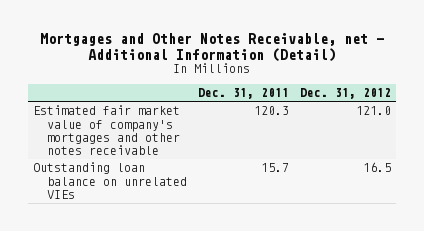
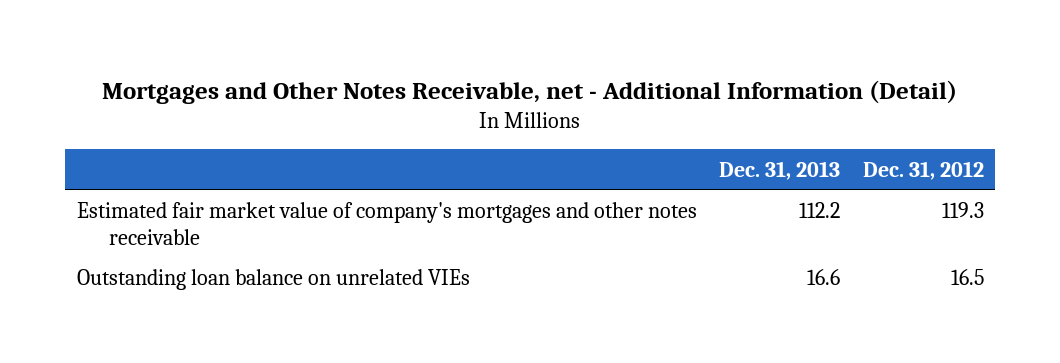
[197,88,289,100] Dec. 31, 2011 -> none
none -> [719,160,841,180] Dec. 31, 2013
[355,106,391,116] 121.0 -> [941,202,984,219] 119.3

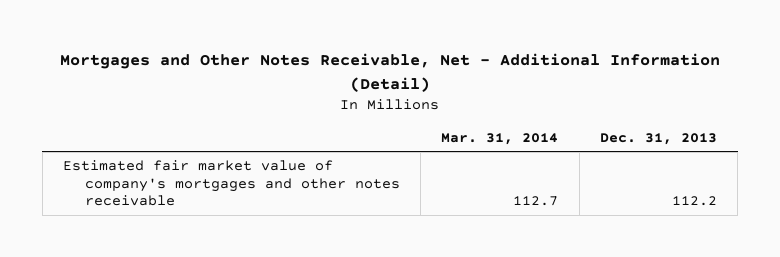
[102,79,958,104] Mortgages and Other Notes Receivable, net - Additional Information (Detail) -> [59,53,720,92] Mortgages and Other Notes Receivable, Net - Additional Information (Detail)
[862,160,984,180] Dec. 31, 2012 -> none
none -> [441,132,559,145] Mar. 31, 2014
[76,269,470,291] Outstanding loan balance on unrelated VIEs -> none

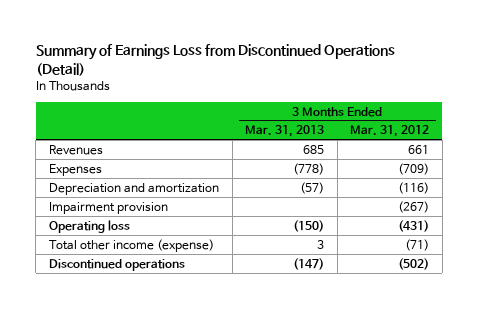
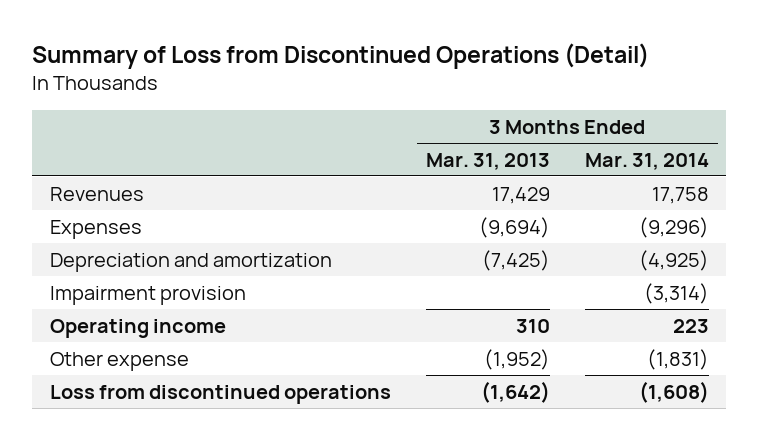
[35,43,395,76] Summary of Earnings Loss from Discontinued Operations (Detail) -> [32,43,650,70] Summary of Loss from Discontinued Operations (Detail)
[350,125,430,138] Mar. 31, 2012 -> none
none -> [584,152,709,170] Mar. 31, 2014
[303,144,325,154] 685 -> [491,186,550,204] 17,429
[293,162,325,175] (778) -> [478,216,550,238] (9,694)
[300,181,325,194] (57) -> [481,249,550,271] (7,425)
[48,219,130,233] Operating loss -> [49,318,226,338] Operating income
[293,219,325,232] (150) -> [515,318,550,333] 310
[48,238,214,252] Total other income (expense) -> [49,351,189,371] Other expense
[317,239,325,249] 3 -> [483,348,550,370] (1,952)
[48,258,185,271] Discontinued operations -> [49,384,391,404] Loss from discontinued operations
[293,257,325,270] (147) -> [480,380,550,403] (1,642)

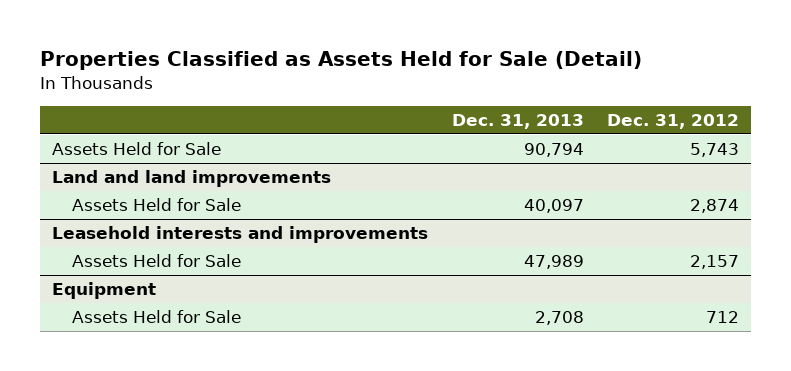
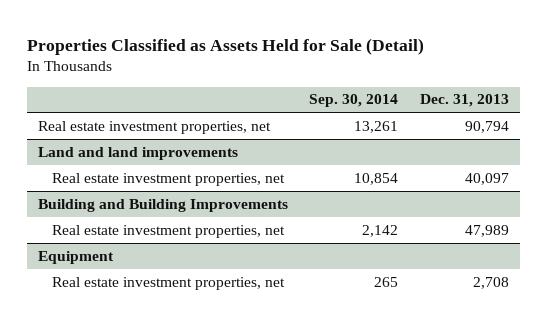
[607,113,740,129] Dec. 31, 2012 -> none
none -> [309,94,399,108] Sep. 30, 2014
[51,142,221,156] Assets Held for Sale -> [37,120,271,134] Real estate investment properties, net
[51,226,428,244] Leasehold interests and improvements -> none
[72,198,242,212] Assets Held for Sale -> [52,172,286,186] Real estate investment properties, net
none -> [37,198,288,212] Building and Building Improvements
[72,254,242,268] Assets Held for Sale -> [52,224,286,238] Real estate investment properties, net
[72,310,242,324] Assets Held for Sale -> [52,276,286,290] Real estate investment properties, net

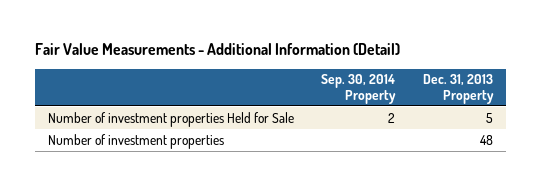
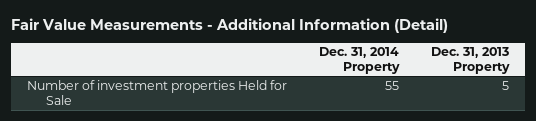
[321,74,397,105] Sep. 30, 2014 Property -> none
none -> [318,47,400,75] Dec. 31, 2014 Property
[48,133,225,149] Number of investment properties -> none

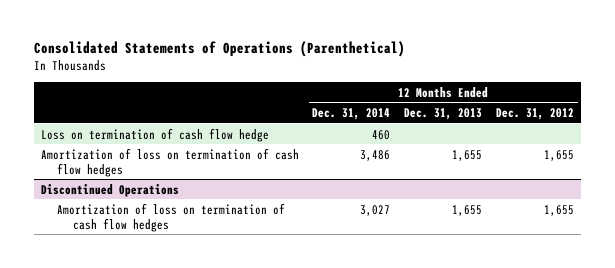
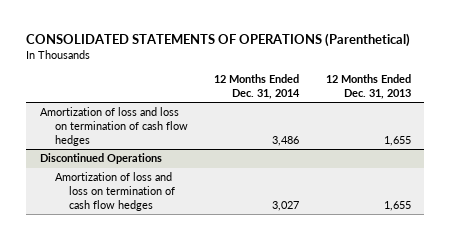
[33,41,405,58] Consolidated Statements of Operations (Parenthetical) -> [26,32,411,47] CONSOLIDATED STATEMENTS OF OPERATIONS (Parenthetical)
[496,108,575,121] Dec. 31, 2012 -> none
[40,127,269,142] Loss on termination of cash flow hedge -> none
[40,147,299,177] Amortization of loss on termination of cash flow hedges -> [39,107,188,146] Amortization of loss and loss on termination of cash flow hedges
[56,202,285,232] Amortization of loss on termination of cash flow hedges -> [54,172,176,211] Amortization of loss and loss on termination of cash flow hedges

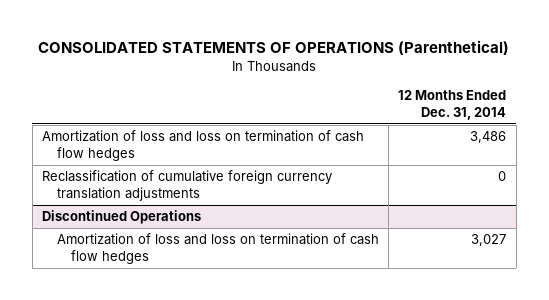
[326,74,412,99] 12 Months Ended Dec. 31, 2013 -> none
none -> [42,170,333,202] Reclassification of cumulative foreign currency translation adjustments

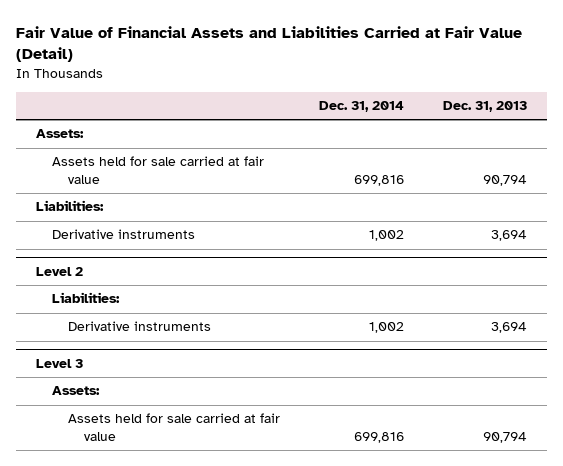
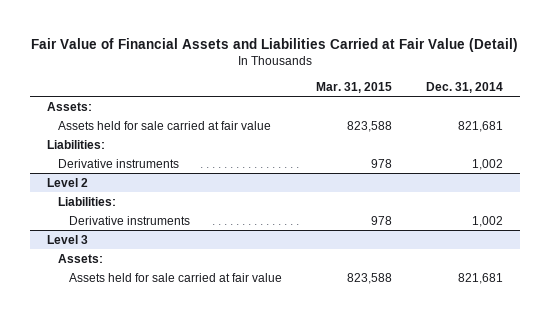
[443,101,528,113] Dec. 31, 2013 -> none
none -> [315,81,392,93] Mar. 31, 2015
[354,175,405,187] 699,816 -> [457,120,503,132] 821,681
[354,432,405,444] 699,816 -> [457,272,503,284] 821,681

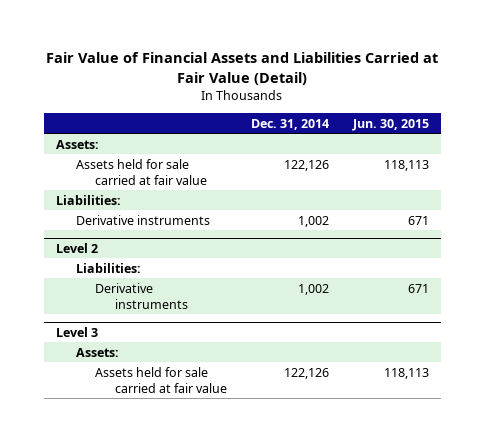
[315,81,392,93] Mar. 31, 2015 -> none
none -> [352,118,430,131] Jun. 30, 2015
[457,120,503,132] 821,681 -> [284,159,330,171] 122,126
[457,272,503,284] 821,681 -> [284,367,330,379] 122,126

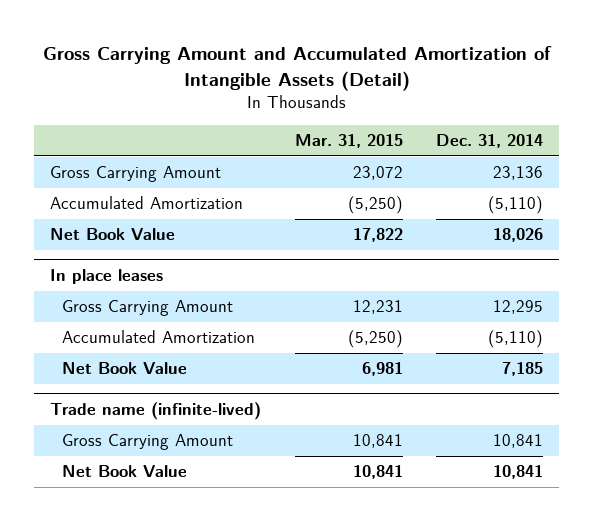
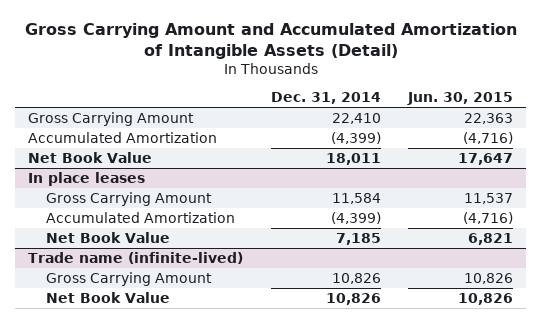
[294,134,403,149] Mar. 31, 2015 -> none
none -> [406,92,513,106] Jun. 30, 2015
[492,166,543,181] 23,136 -> [331,112,381,124] 22,410
[487,196,543,215] (5,110) -> [330,131,381,144] (4,399)
[492,228,543,243] 18,026 -> [325,152,381,165] 18,011
[492,300,543,315] 12,295 -> [331,192,381,204] 11,584
[487,330,543,349] (5,110) -> [330,211,381,224] (4,399)
[492,434,543,449] 10,841 -> [331,272,381,284] 10,826
[492,465,543,480] 10,841 -> [325,292,381,305] 10,826

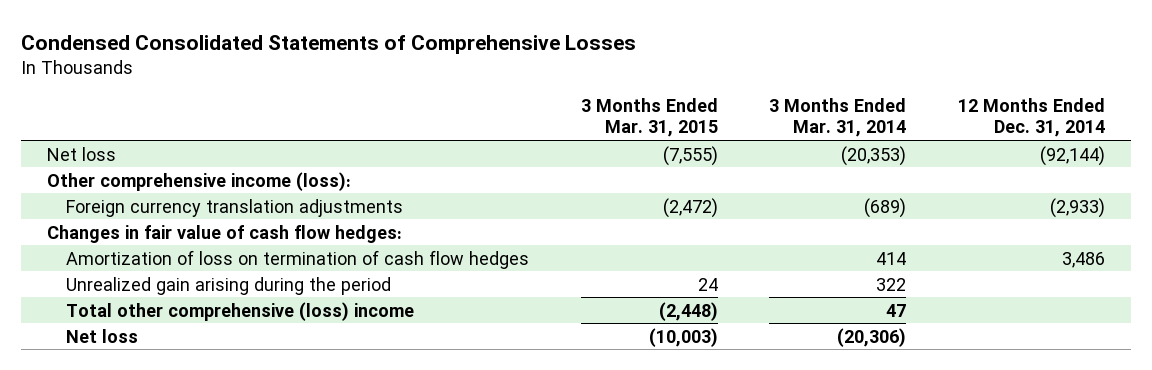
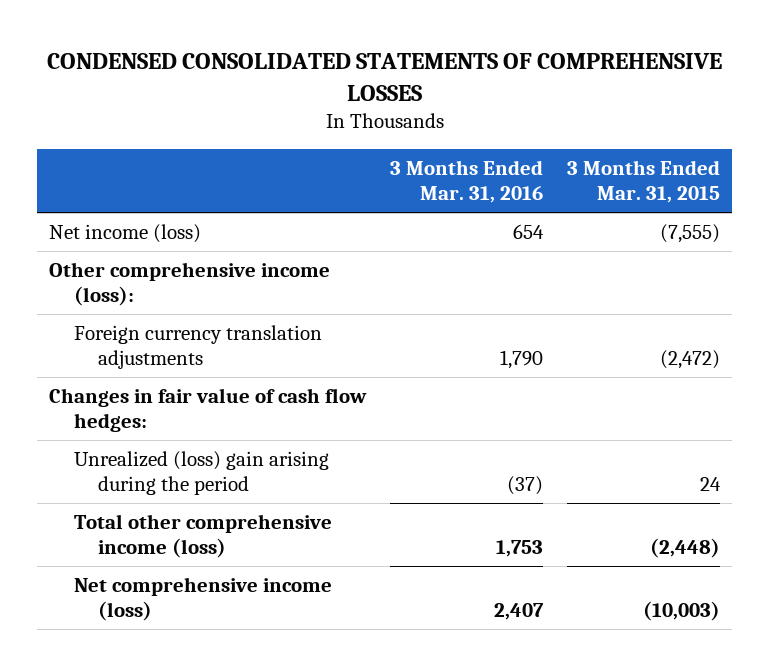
[21,34,637,54] Condensed Consolidated Statements of Comprehensive Losses -> [46,52,722,101] CONDENSED CONSOLIDATED STATEMENTS OF COMPREHENSIVE LOSSES
[769,97,907,138] 3 Months Ended Mar. 31, 2014 -> none
[957,97,1105,138] 12 Months Ended Dec. 31, 2014 -> none
none -> [390,160,544,204] 3 Months Ended Mar. 31, 2016
[47,146,117,161] Net loss -> [49,224,202,244] Net income (loss)
[66,249,530,269] Amortization of loss on termination of cash flow hedges -> none
[66,276,392,295] Unrealized gain arising during the period -> [73,451,329,496] Unrealized (loss) gain arising during the period
[66,301,415,321] Total other comprehensive (loss) income -> [73,514,332,559] Total other comprehensive income (loss)
[66,328,139,343] Net loss -> [73,577,332,622] Net comprehensive income (loss)

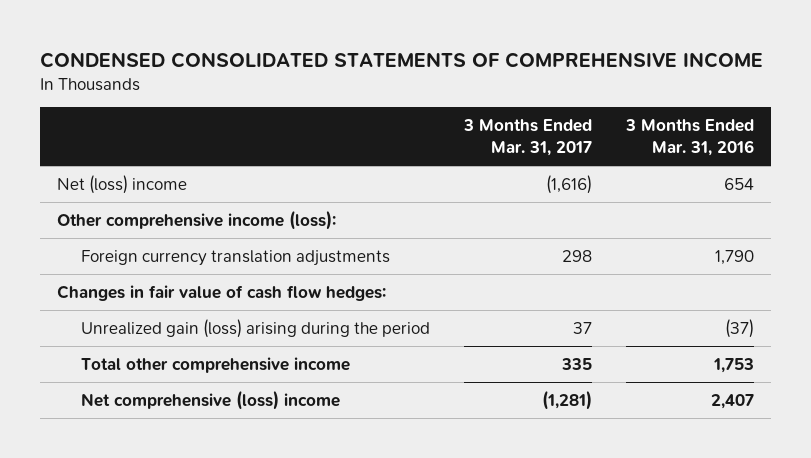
[46,52,722,101] CONDENSED CONSOLIDATED STATEMENTS OF COMPREHENSIVE LOSSES -> [39,51,763,68] CONDENSED CONSOLIDATED STATEMENTS OF COMPREHENSIVE INCOME
[567,160,721,204] 3 Months Ended Mar. 31, 2015 -> none
none -> [462,118,592,156] 3 Months Ended Mar. 31, 2017
[49,224,202,244] Net income (loss) -> [56,174,187,194] Net (loss) income
[73,451,329,496] Unrealized (loss) gain arising during the period -> [81,318,431,338] Unrealized gain (loss) arising during the period
[73,514,332,559] Total other comprehensive income (loss) -> [81,356,351,373] Total other comprehensive income
[73,577,332,622] Net comprehensive income (loss) -> [81,389,341,410] Net comprehensive (loss) income

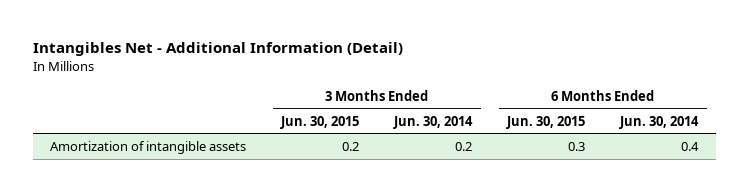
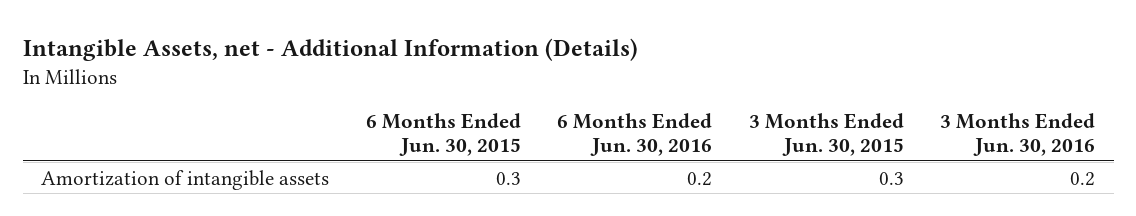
[32,42,403,57] Intangibles Net - Additional Information (Detail) -> [22,37,638,61] Intangible Assets, net - Additional Information (Details)
[393,115,474,129] Jun. 30, 2014 -> none
[619,115,700,129] Jun. 30, 2014 -> none
none -> [557,112,713,157] 6 Months Ended Jun. 30, 2016
none -> [940,112,1096,157] 3 Months Ended Jun. 30, 2016
[342,142,360,152] 0.2 -> [878,171,904,185] 0.3

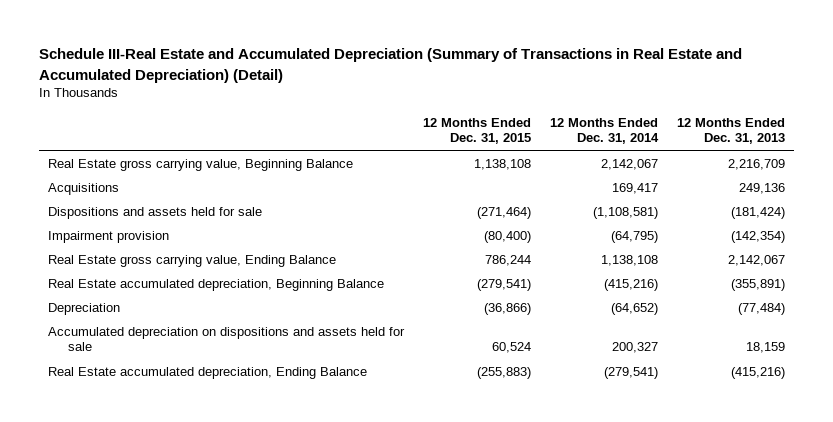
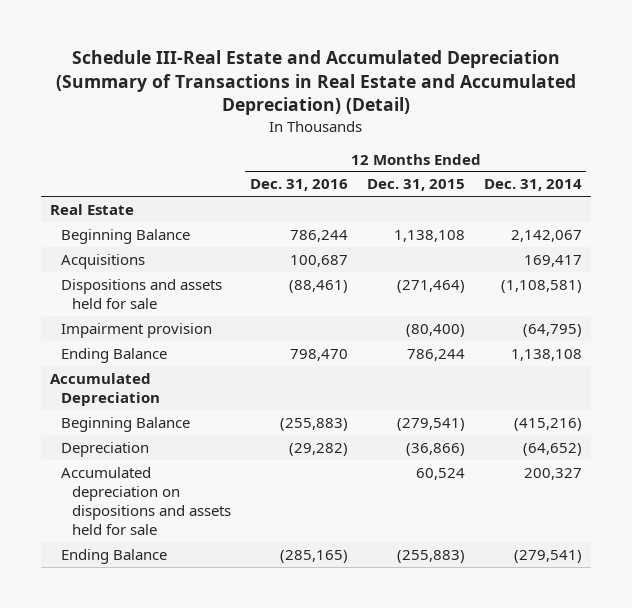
[676,117,785,145] 12 Months Ended Dec. 31, 2013 -> none
none -> [250,179,349,192] Dec. 31, 2016
none -> [50,203,135,215] Real Estate
[48,158,354,171] Real Estate gross carrying value, Beginning Balance -> [61,228,191,244] Beginning Balance
[48,254,337,267] Real Estate gross carrying value, Ending Balance -> [61,347,168,363] Ending Balance
none -> [50,372,161,406] Accumulated Depreciation
[48,278,385,291] Real Estate accumulated depreciation, Beginning Balance -> [61,416,191,432] Beginning Balance
[48,366,368,379] Real Estate accumulated depreciation, Ending Balance -> [61,548,168,564] Ending Balance

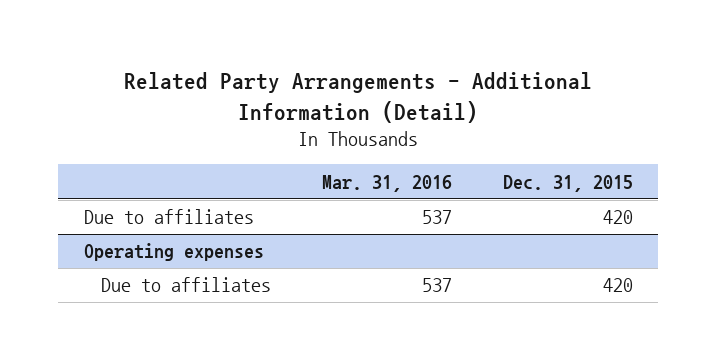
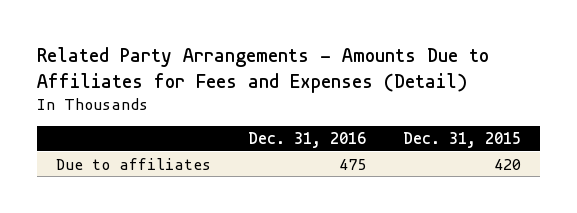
[124,72,593,123] Related Party Arrangements - Additional Information (Detail) -> [36,47,489,93] Related Party Arrangements - Amounts Due to Affiliates for Fees and Expenses (Detail)
[321,174,452,192] Mar. 31, 2016 -> none
none -> [248,132,367,149] Dec. 31, 2016
[83,243,264,262] Operating expenses -> none
[100,277,271,293] Due to affiliates -> none

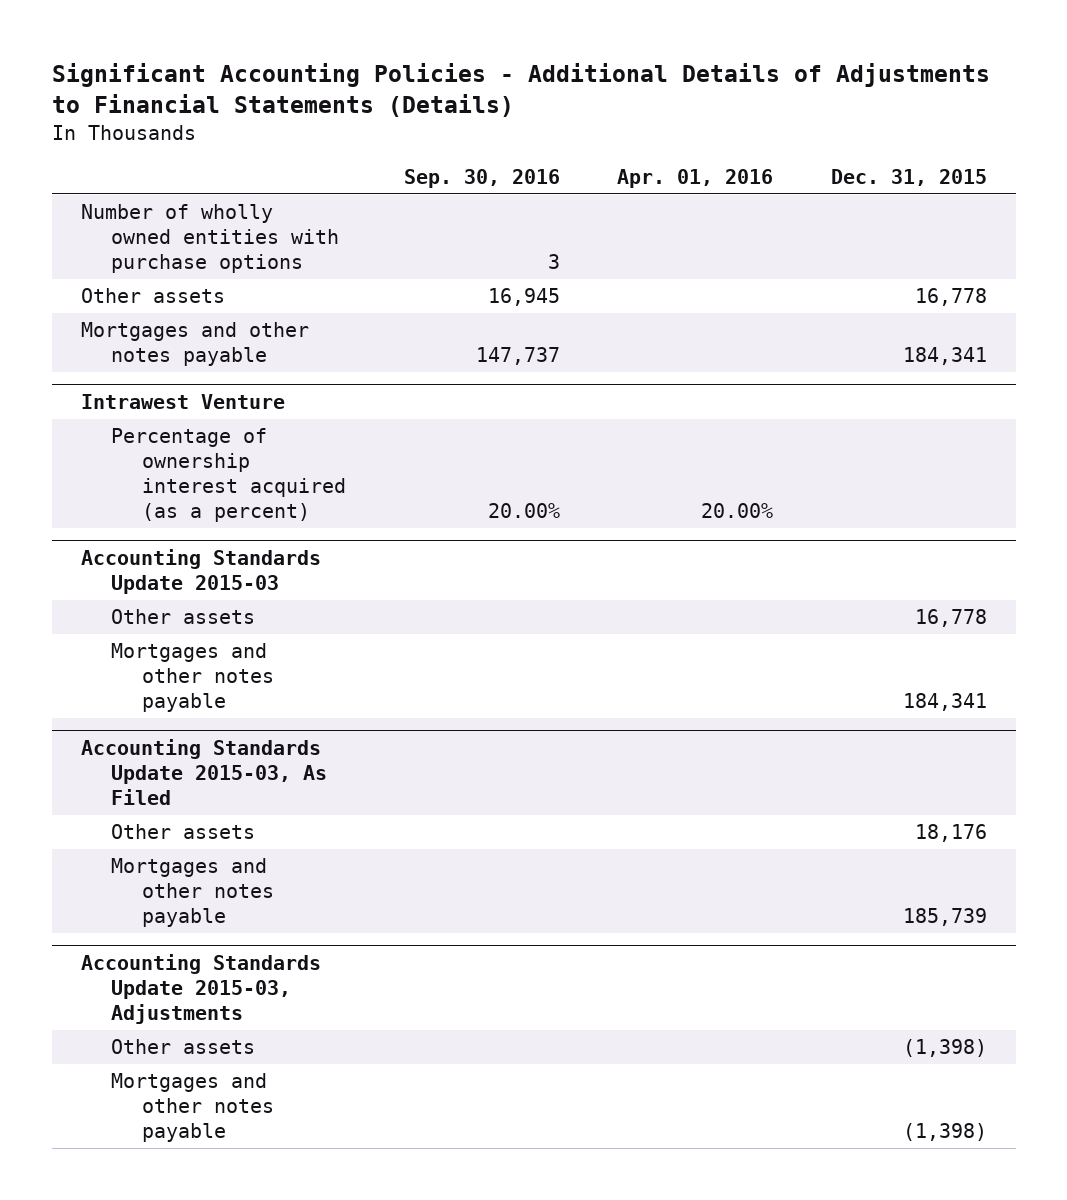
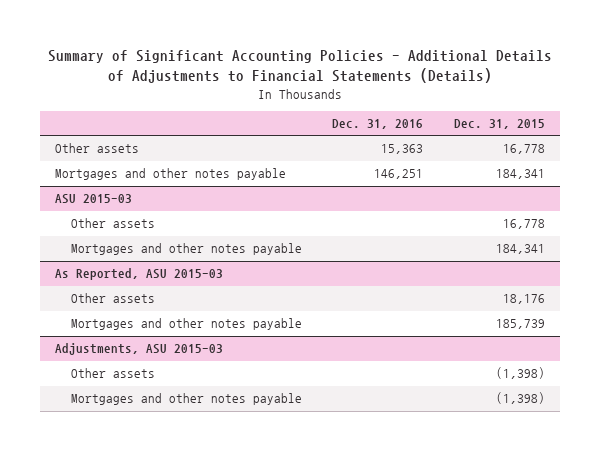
[51,63,990,118] Significant Accounting Policies - Additional Details of Adjustments to Financial Statements (Details) -> [48,50,553,84] Summary of Significant Accounting Policies - Additional Details of Adjustments to Financial Statements (Details)
[403,168,560,188] Sep. 30, 2016 -> none
[617,168,774,188] Apr. 01, 2016 -> none
none -> [332,119,424,130] Dec. 31, 2016
[80,204,340,274] Number of wholly owned entities with purchase options -> none
[80,393,285,409] Intrawest Venture -> none
[111,428,346,523] Percentage of ownership interest acquired (as a percent) -> none
[80,548,321,594] Accounting Standards Update 2015-03 -> [55,194,133,205] ASU 2015-03
[80,738,328,805] Accounting Standards Update 2015-03, As Filed -> none
none -> [55,268,224,281] As Reported, ASU 2015-03
[80,953,321,1024] Accounting Standards Update 2015-03, Adjustments -> none
none -> [55,343,224,356] Adjustments, ASU 2015-03

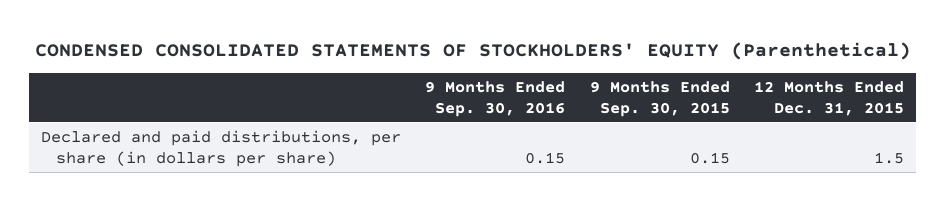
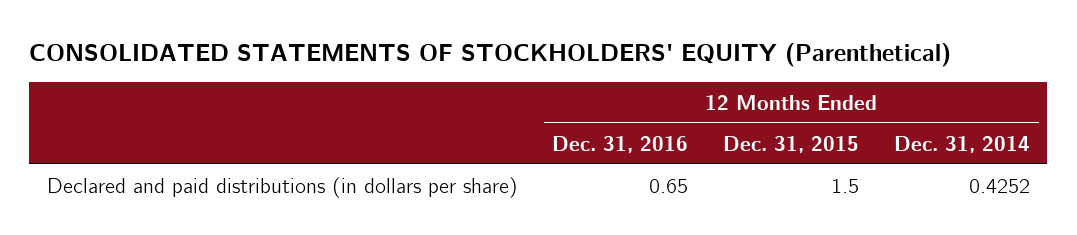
[34,41,911,60] CONDENSED CONSOLIDATED STATEMENTS OF STOCKHOLDERS' EQUITY (Parenthetical) -> [29,43,952,68] CONSOLIDATED STATEMENTS OF STOCKHOLDERS' EQUITY (Parenthetical)
[425,81,566,117] 9 Months Ended Sep. 30, 2016 -> none
[589,81,730,117] 9 Months Ended Sep. 30, 2015 -> none
none -> [552,135,689,153] Dec. 31, 2016
none -> [894,135,1031,153] Dec. 31, 2014
[41,130,402,167] Declared and paid distributions, per share (in dollars per share) -> [46,176,518,198] Declared and paid distributions (in dollars per share)

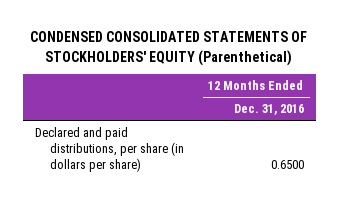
[29,43,952,68] CONSOLIDATED STATEMENTS OF STOCKHOLDERS' EQUITY (Parenthetical) -> [30,31,308,66] CONDENSED CONSOLIDATED STATEMENTS OF STOCKHOLDERS' EQUITY (Parenthetical)
[723,135,860,153] Dec. 31, 2015 -> none
[894,135,1031,153] Dec. 31, 2014 -> none
[46,176,518,198] Declared and paid distributions (in dollars per share) -> [35,126,185,172] Declared and paid distributions, per share (in dollars per share)
[649,178,689,193] 0.65 -> [270,159,304,169] 0.6500

